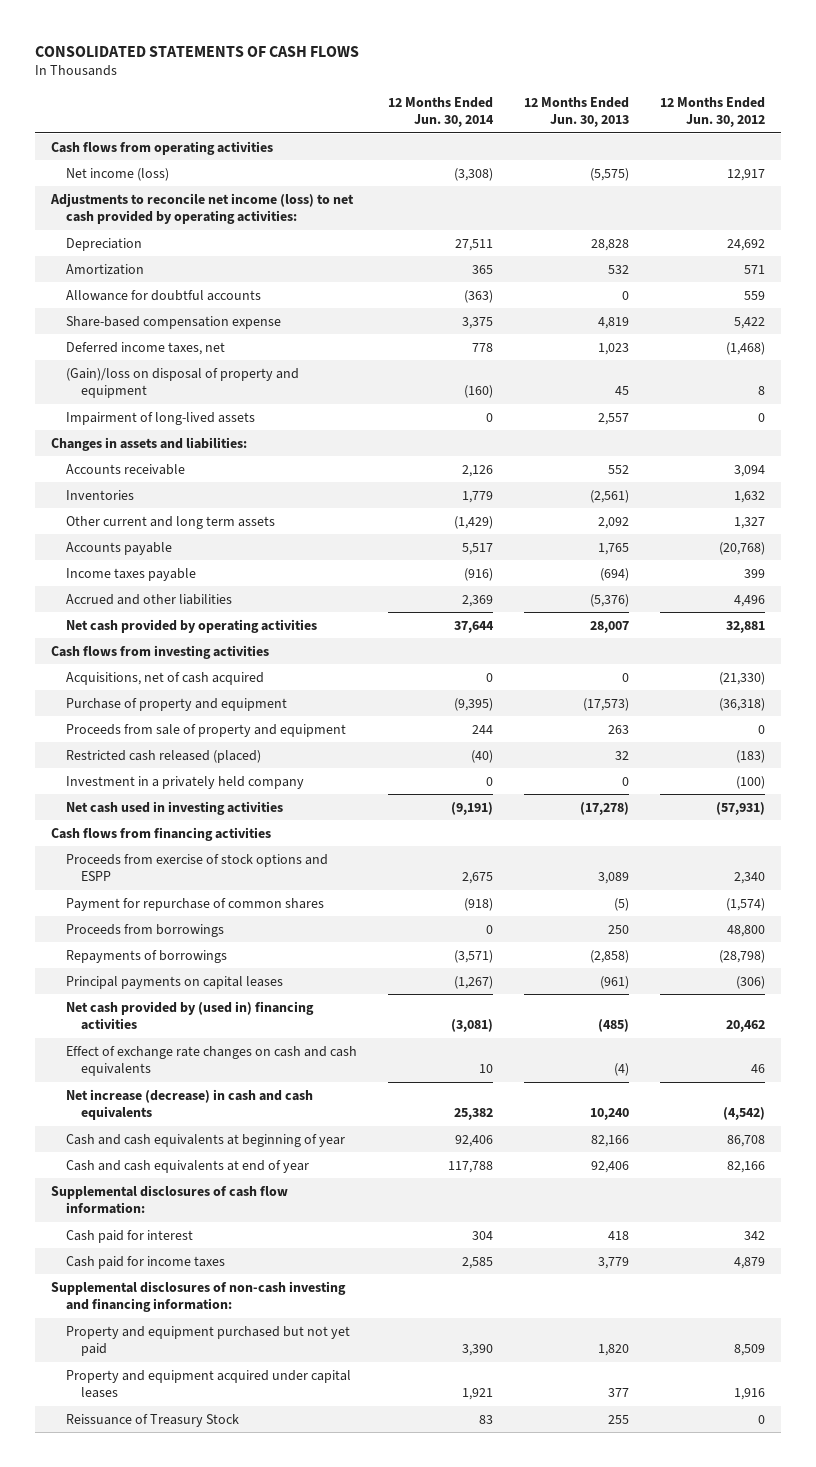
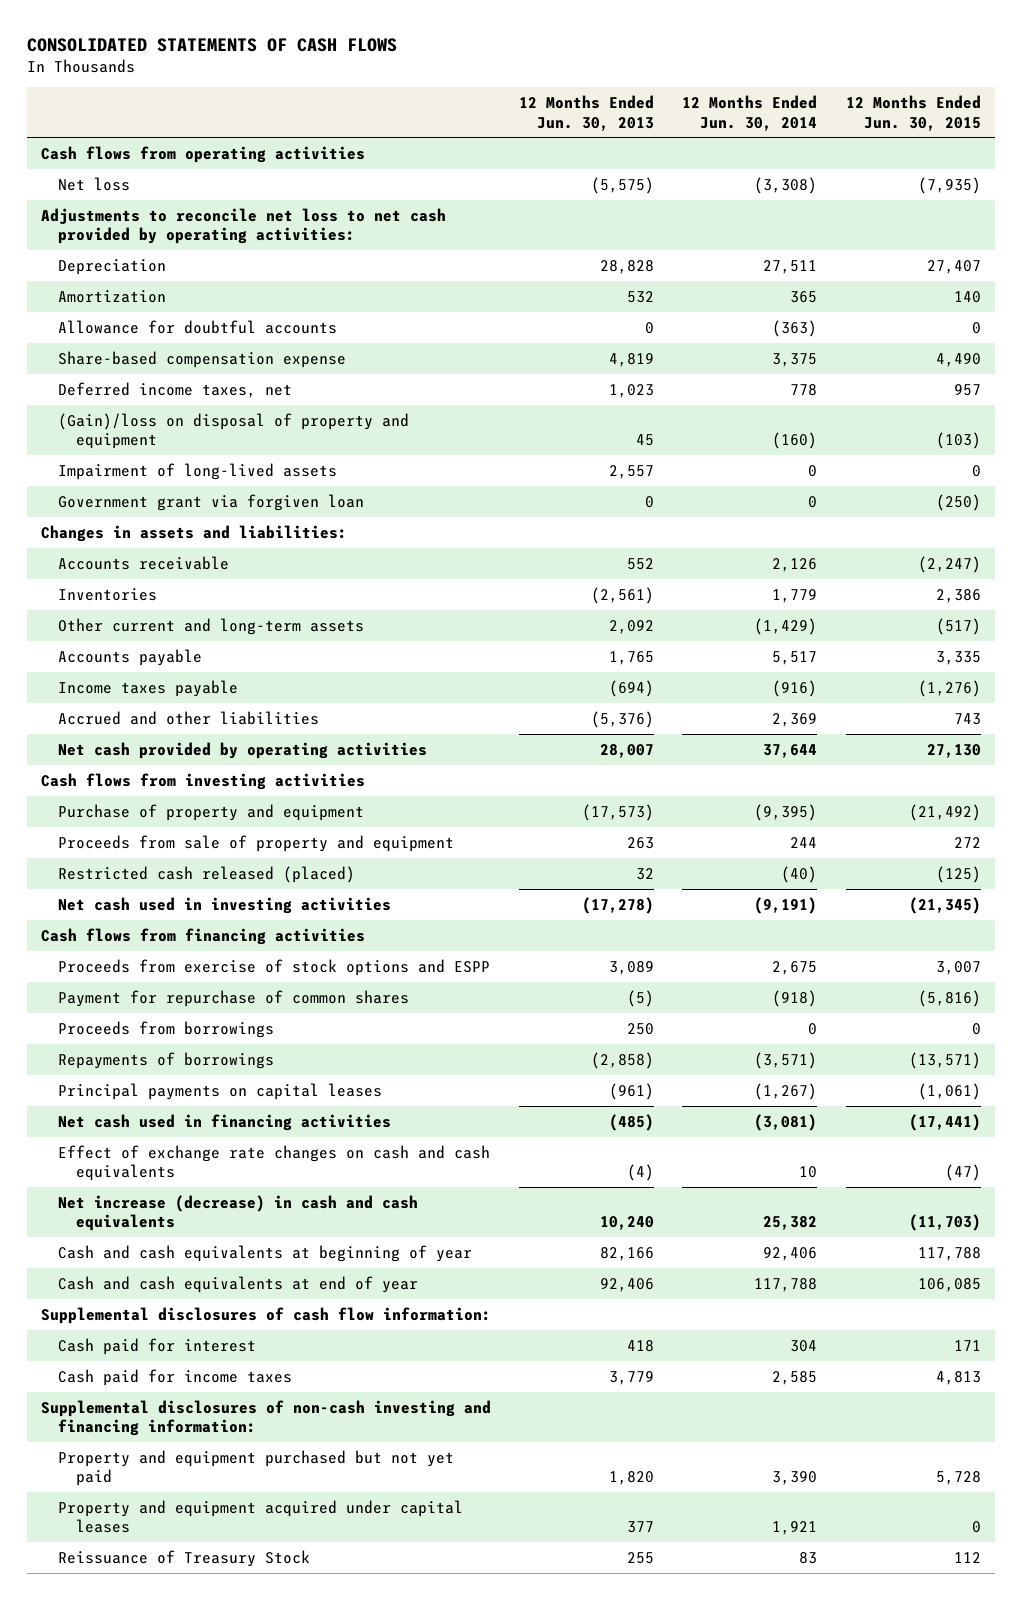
[660,96,766,128] 12 Months Ended Jun. 30, 2012 -> none
none -> [845,95,981,131] 12 Months Ended Jun. 30, 2015
[65,167,169,181] Net income (loss) -> [58,176,131,191] Net loss
[49,192,354,224] Adjustments to reconcile net income (loss) to net cash provided by operating activities: -> [40,207,446,245] Adjustments to reconcile net loss to net cash provided by operating activities:
none -> [58,493,365,511] Government grant via forgiven loan
[65,515,275,529] Other current and long term assets -> [58,617,365,635] Other current and long-term assets
[65,671,264,685] Acquisitions, net of cash acquired -> none
[65,775,304,789] Investment in a privately held company -> none
[65,1000,314,1030] Net cash provided by (used in) financing activities -> [58,1113,392,1131] Net cash used in financing activities

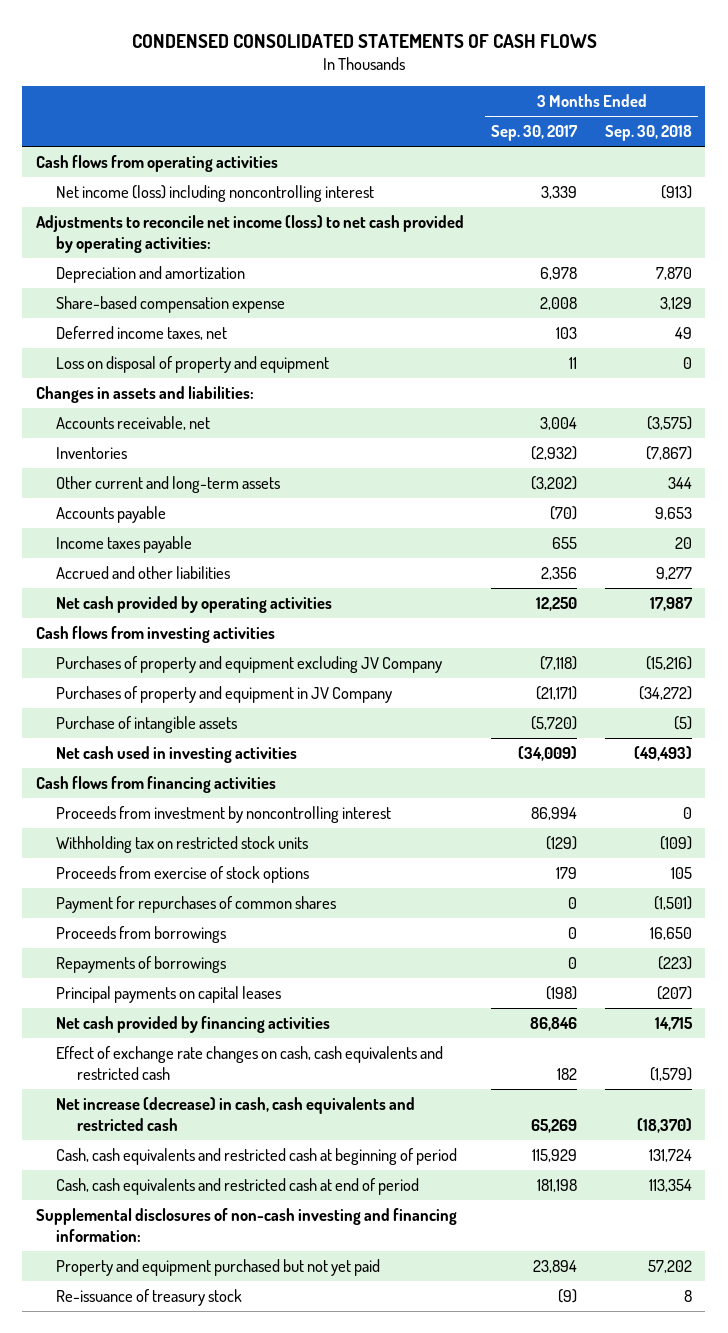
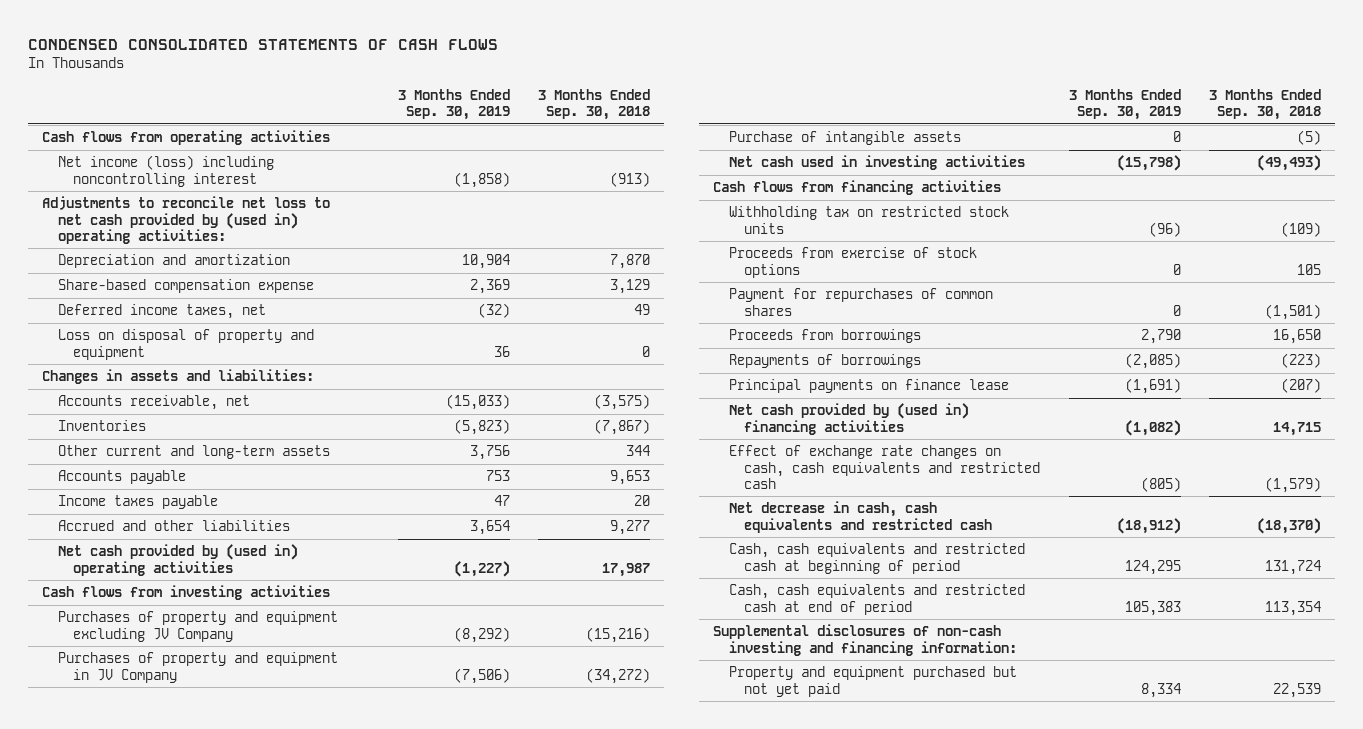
[491,125,579,142] Sep. 30, 2017 -> none
none -> [397,88,510,120] 3 Months Ended Sep. 30, 2019
[36,214,465,253] Adjustments to reconcile net income (loss) to net cash provided by operating activities: -> [42,196,331,244] Adjustments to reconcile net loss to net cash provided by (used in) operating activities:
[56,595,333,613] Net cash provided by operating activities -> [57,544,298,576] Net cash provided by (used in) operating activities
[56,805,392,823] Proceeds from investment by noncontrolling interest -> none
[56,985,282,1003] Principal payments on capital leases -> [728,379,1009,394] Principal payments on finance lease
[56,1015,331,1033] Net cash provided by financing activities -> [728,403,969,435] Net cash provided by (used in) financing activities
[56,1096,416,1131] Net increase (decrease) in cash, cash equivalents and restricted cash -> [728,501,993,533] Net decrease in cash, cash equivalents and restricted cash
[56,1288,243,1306] Re-issuance of treasury stock -> none
[647,1259,692,1273] 57,202 -> [1273,682,1322,698] 22,539

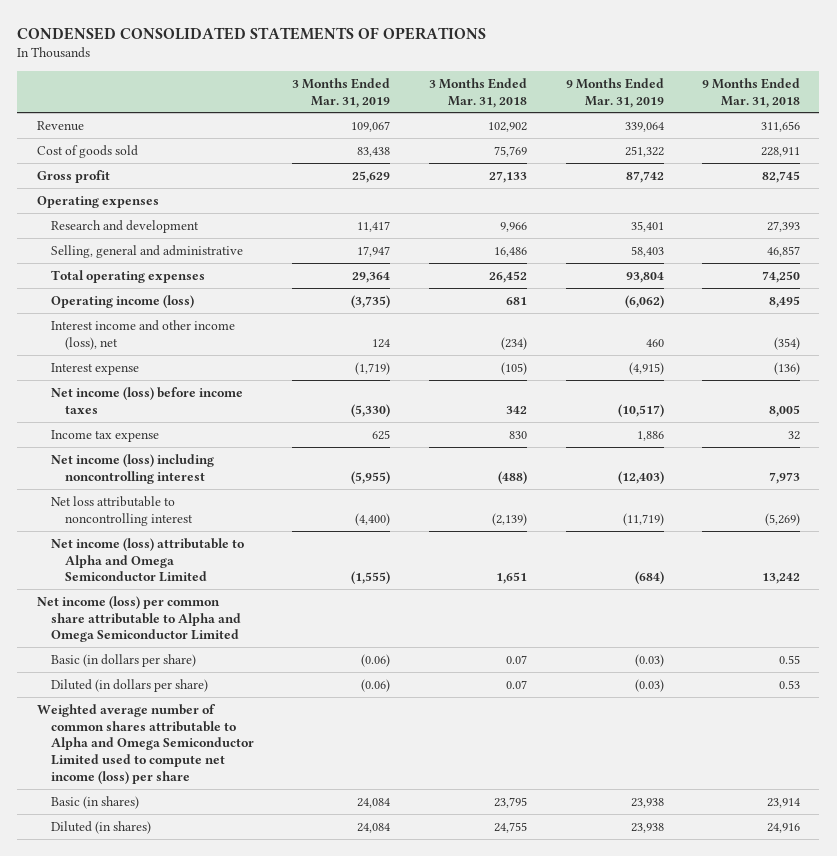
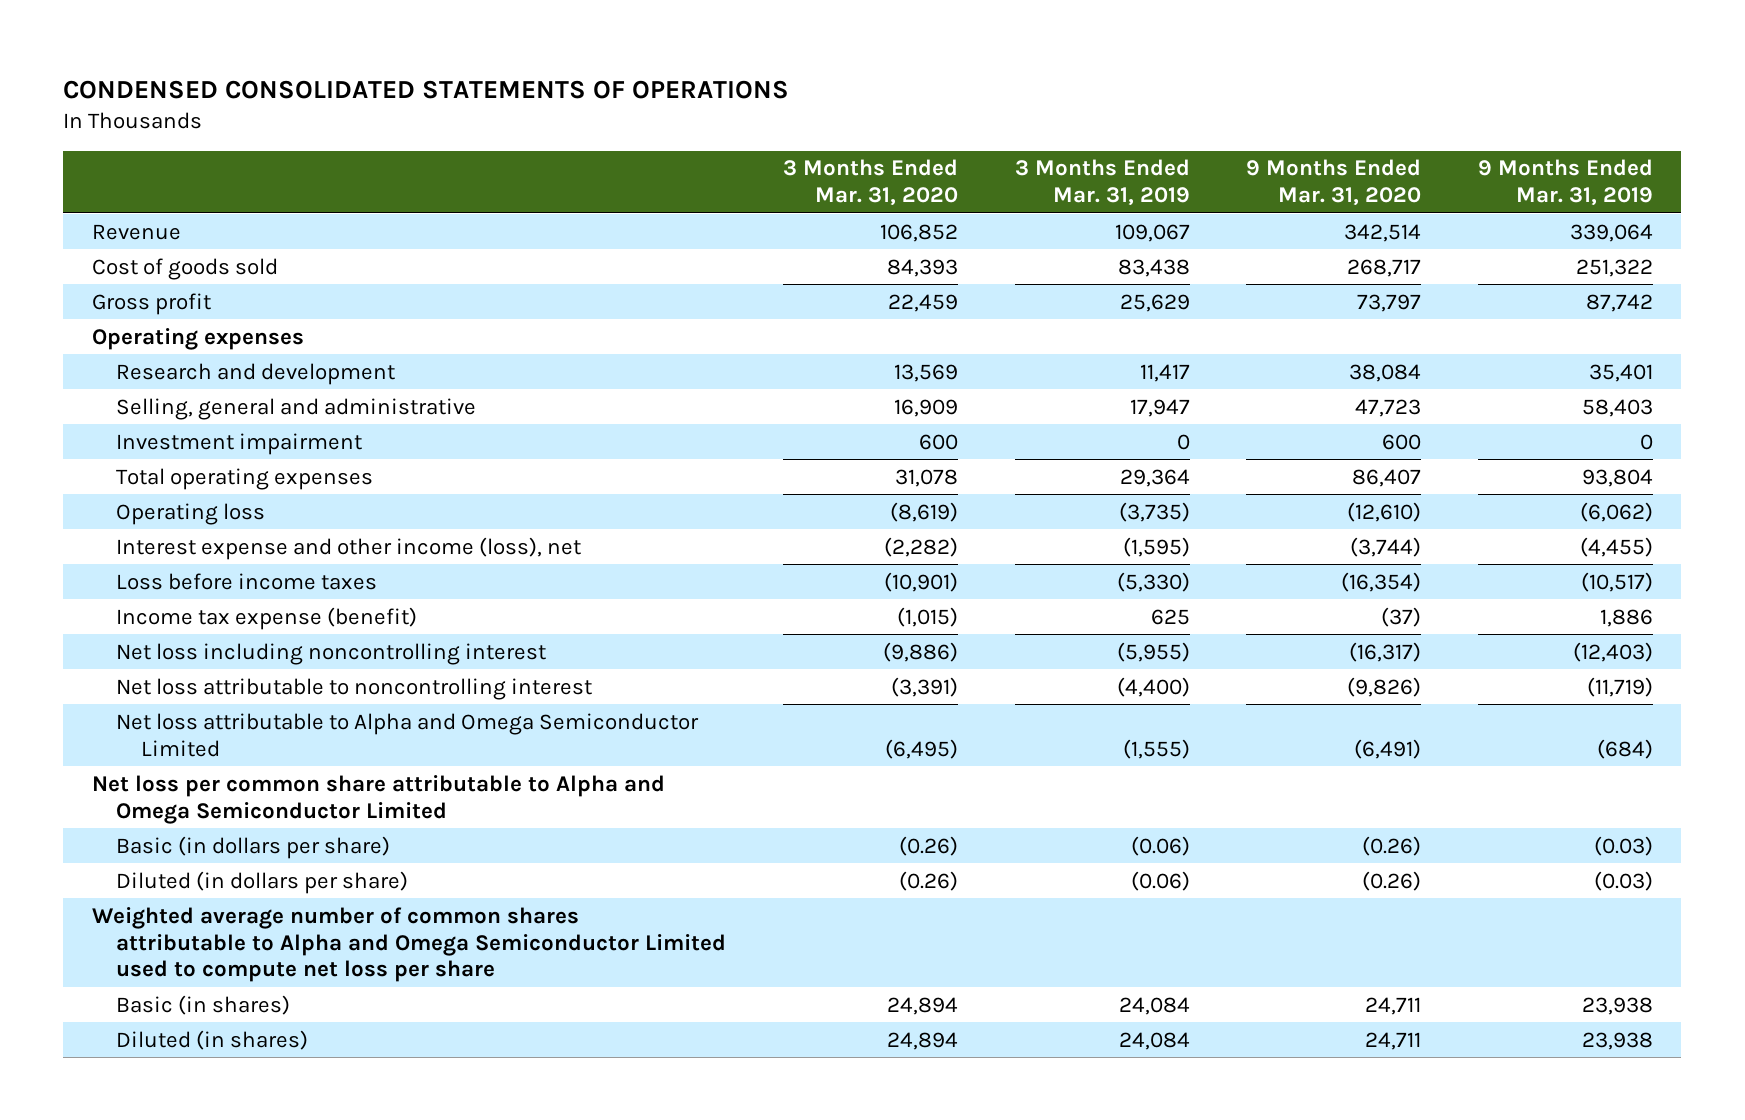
[429,77,528,108] 3 Months Ended Mar. 31, 2018 -> none
[702,77,801,108] 9 Months Ended Mar. 31, 2018 -> none
none -> [783,159,959,207] 3 Months Ended Mar. 31, 2020
none -> [1246,159,1422,207] 9 Months Ended Mar. 31, 2020
none -> [116,432,363,455] Investment impairment
[50,362,139,375] Interest expense -> none
[50,294,194,308] Operating income (loss) -> [116,502,266,525] Operating loss
[50,319,235,350] Interest income and other income (loss), net -> [116,536,582,560] Interest expense and other income (loss), net
[372,338,391,348] 124 -> [1122,536,1190,557] (1,595)
[645,338,664,347] 460 -> [1580,536,1654,557] (4,455)
[50,386,243,414] Net income (loss) before income taxes -> [116,572,378,590] Loss before income taxes
[50,429,159,442] Income tax expense -> [116,606,418,630] Income tax expense (benefit)
[50,453,214,484] Net income (loss) including noncontrolling interest -> [116,642,547,665] Net loss including noncontrolling interest
[50,537,244,583] Net income (loss) attributable to Alpha and Omega Semiconductor Limited -> [116,712,700,757] Net loss attributable to Alpha and Omega Semiconductor Limited
[36,595,241,643] Net income (loss) per common share attributable to Alpha and Omega Semiconductor Limited -> [91,774,665,824] Net loss per common share attributable to Alpha and Omega Semiconductor Limited
[36,703,254,784] Weighted average number of common shares attributable to Alpha and Omega Semiconductor Limited used to compute net income (loss) per share -> [91,906,727,983] Weighted average number of common shares attributable to Alpha and Omega Semiconductor Limited used to compute net loss per share

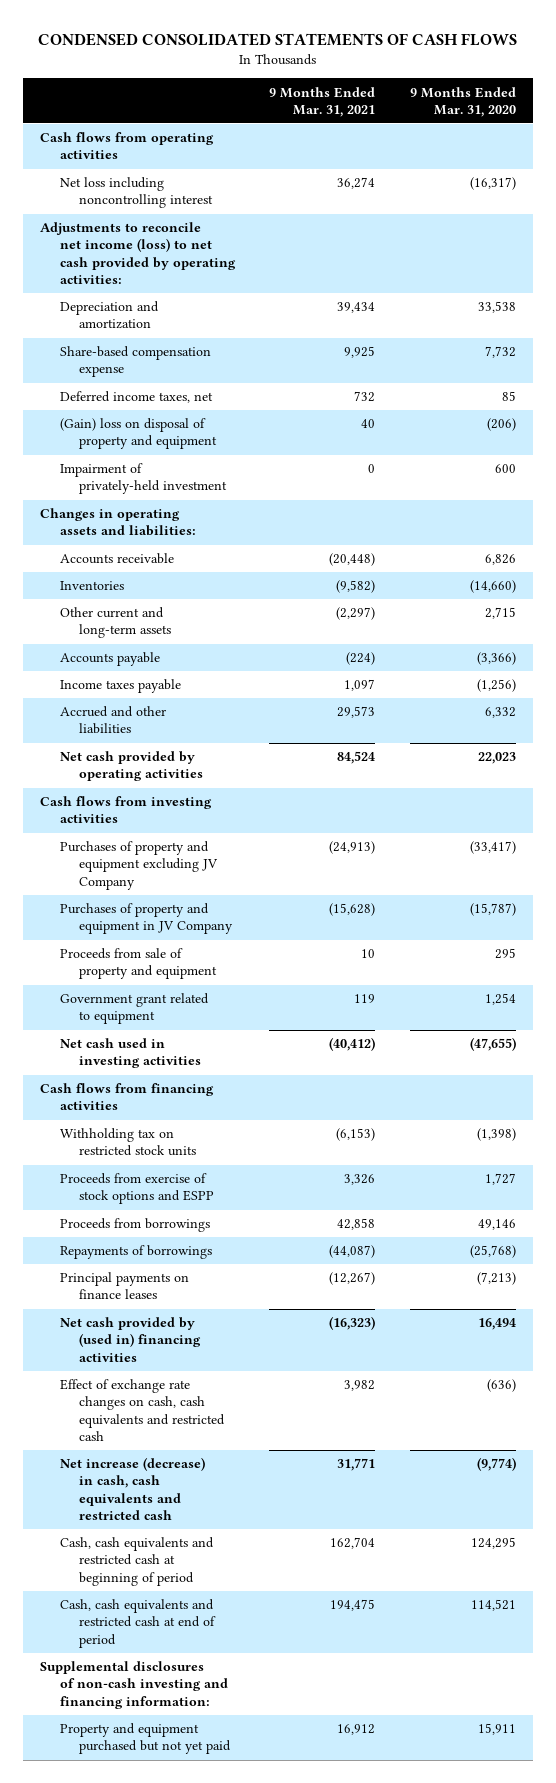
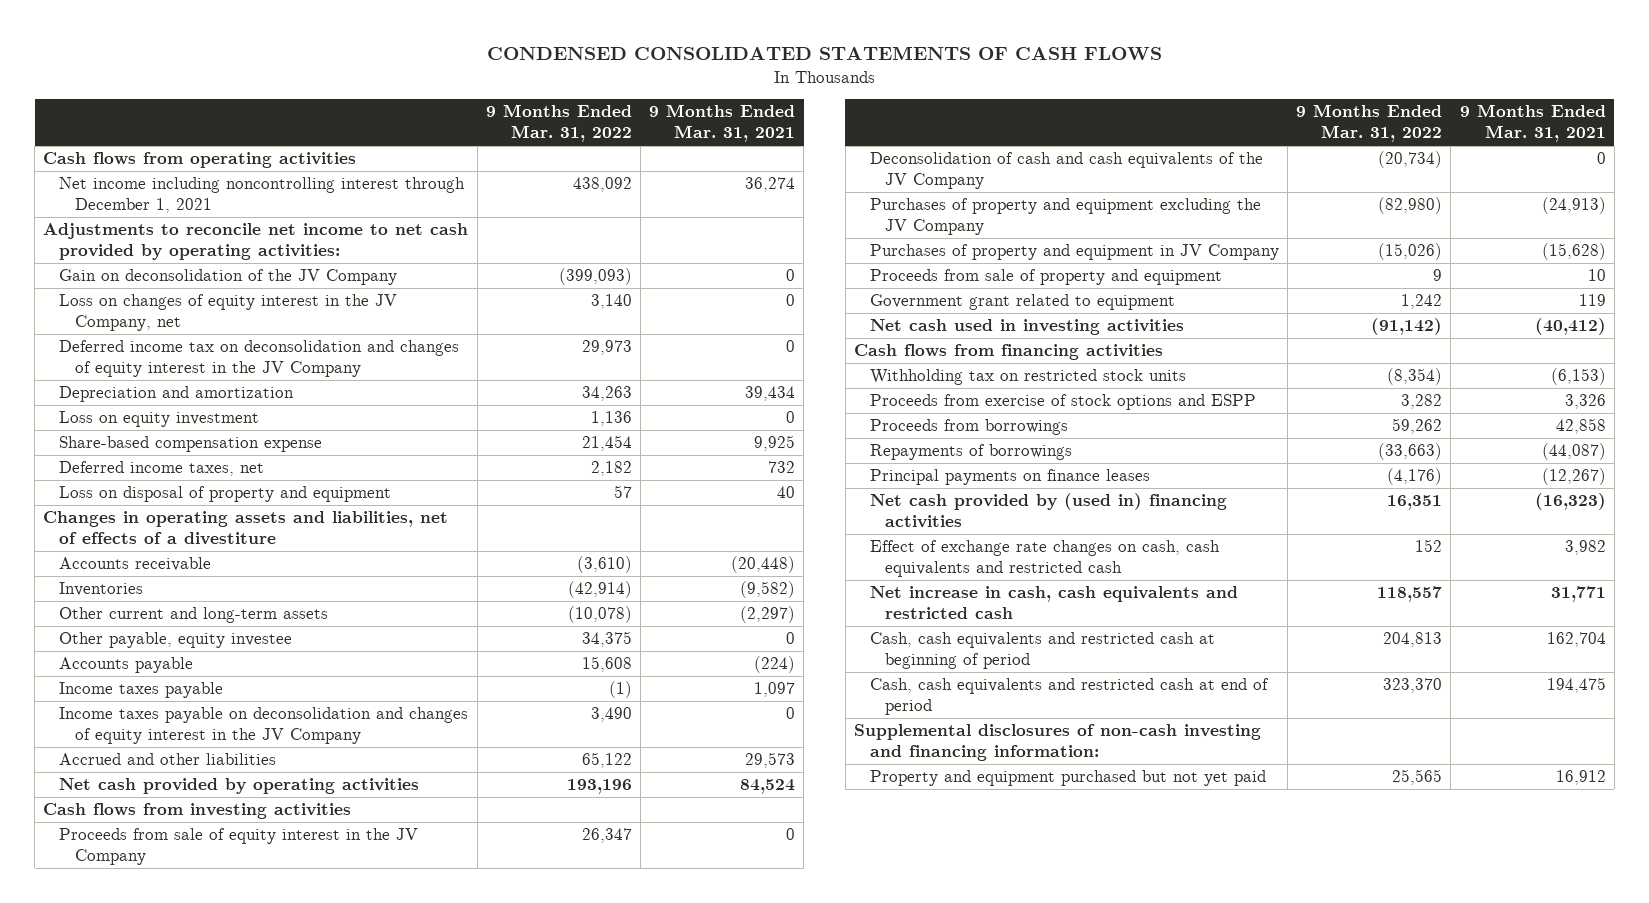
[410,86,517,117] 9 Months Ended Mar. 31, 2020 -> none
none -> [485,104,632,143] 9 Months Ended Mar. 31, 2022
[59,177,214,209] Net loss including noncontrolling interest -> [59,177,466,214] Net income including noncontrolling interest through December 1, 2021
[40,222,236,284] Adjustments to reconcile net income (loss) to net cash provided by operating activities: -> [43,223,469,261] Adjustments to reconcile net income to net cash provided by operating activities:
none -> [59,269,398,286] Gain on deconsolidation of the JV Company
none -> [59,294,398,332] Loss on changes of equity interest in the JV Company, net
none -> [59,340,460,378] Deferred income tax on deconsolidation and changes of equity interest in the JV Company
none -> [59,411,260,428] Loss on equity investment
[59,463,228,495] Impairment of privately-held investment -> none
[59,418,218,450] (Gain) loss on disposal of property and equipment -> [59,486,392,503] Loss on disposal of property and equipment
[40,508,196,537] Changes in operating assets and liabilities: -> [43,511,449,546] Changes in operating assets and liabilities, net of effects of a divestiture
none -> [59,632,293,649] Other payable, equity investee
none -> [59,707,469,745] Income taxes payable on deconsolidation and changes of equity interest in the JV Company
none -> [59,828,419,866] Proceeds from sale of equity interest in the JV Company
none -> [869,152,1263,190] Deconsolidation of cash and cash equivalents of the JV Company
[59,841,219,890] Purchases of property and equipment excluding JV Company -> [869,198,1261,236] Purchases of property and equipment excluding the JV Company
[59,1457,205,1520] Net increase (decrease) in cash, cash equivalents and restricted cash -> [869,586,1238,620] Net increase in cash, cash equivalents and restricted cash

